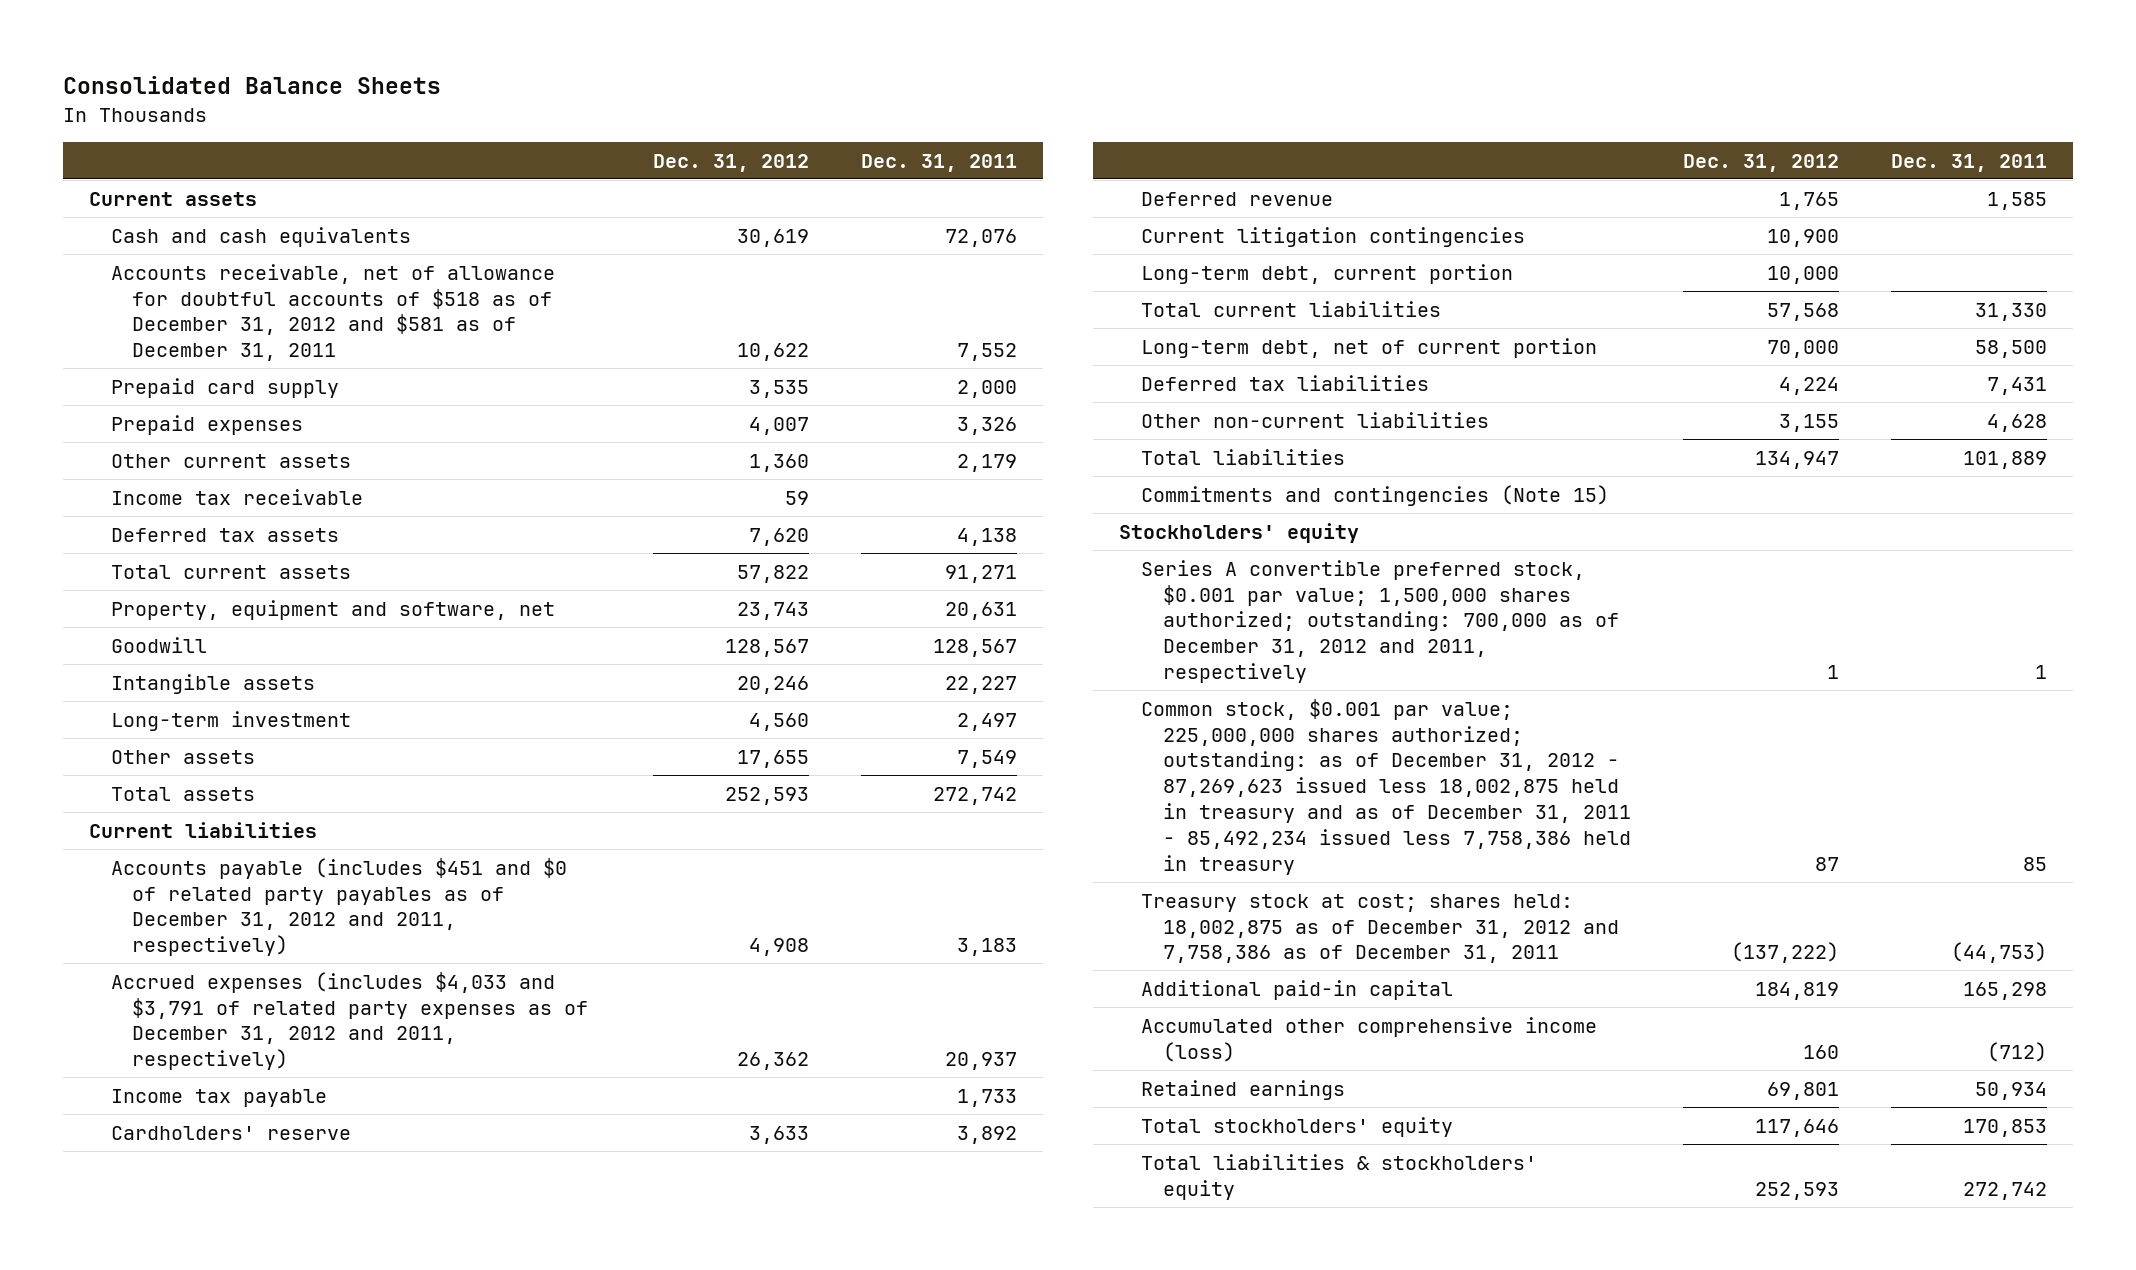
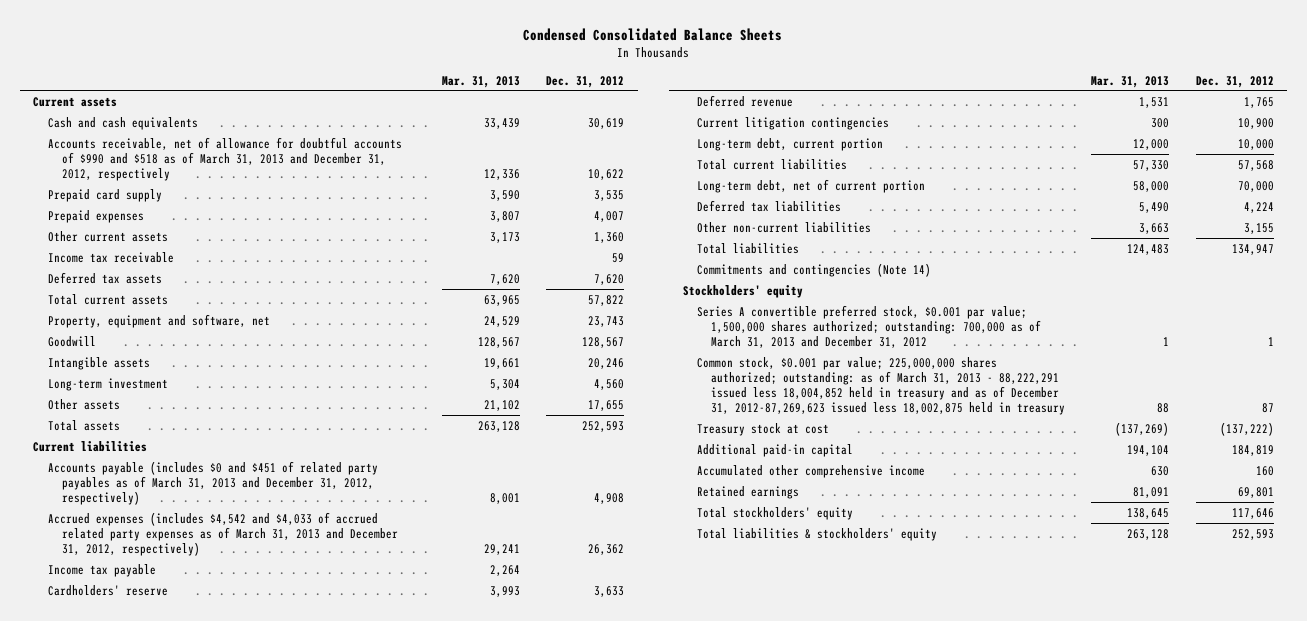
[63,76,442,95] Consolidated Balance Sheets -> [523,27,783,41] Condensed Consolidated Balance Sheets
[860,153,1017,172] Dec. 31, 2011 -> none
none -> [441,75,520,88] Mar. 31, 2013
[110,263,555,362] Accounts receivable, net of allowance for doubtful accounts of $518 as of December 31, 2012 and $581 as of December 31, 2011 -> [47,136,402,181] Accounts receivable, net of allowance for doubtful accounts of $990 and $518 as of March 31, 2013 and December 31, 2012, respectively
[110,857,567,957] Accounts payable (includes $451 and $0 of related party payables as of December 31, 2012 and 2011, respectively) -> [47,460,378,505] Accounts payable (includes $0 and $451 of related party payables as of March 31, 2013 and December 31, 2012, respectively)
[110,971,589,1071] Accrued expenses (includes $4,033 and $3,791 of related party expenses as of December 31, 2012 and 2011, respectively) -> [47,511,398,556] Accrued expenses (includes $4,542 and $4,033 of accrued related party expenses as of March 31, 2013 and December 31, 2012, respectively)
[1141,484,1610,506] Commitments and contingencies (Note 15) -> [696,262,931,277] Commitments and contingencies (Note 14)
[1141,559,1619,684] Series A convertible preferred stock, $0.001 par value; 1,500,000 shares authorized; outstanding: 700,000 as of December 31, 2012 and 2011, respectively -> [696,304,1041,348] Series A convertible preferred stock, $0.001 par value; 1,500,000 shares authorized; outstanding: 700,000 as of March 31, 2013 and December 31, 2012
[1141,698,1631,875] Common stock, $0.001 par value; 225,000,000 shares authorized; outstanding: as of December 31, 2012 - 87,269,623 issued less 18,002,875 held in treasury and as of December 31, 2011 - 85,492,234 issued less 7,758,386 held in treasury -> [696,356,1065,415] Common stock, $0.001 par value; 225,000,000 shares authorized; outstanding: as of March 31, 2013 - 88,222,291 issued less 18,004,852 held in treasury and as of December 31, 2012-87,269,623 issued less 18,002,875 held in treasury
[1141,893,1619,964] Treasury stock at cost; shares held: 18,002,875 as of December 31, 2012 and 7,758,386 as of December 31, 2011 -> [696,422,829,436] Treasury stock at cost
[1141,1016,1598,1062] Accumulated other comprehensive income (loss) -> [696,464,925,478] Accumulated other comprehensive income

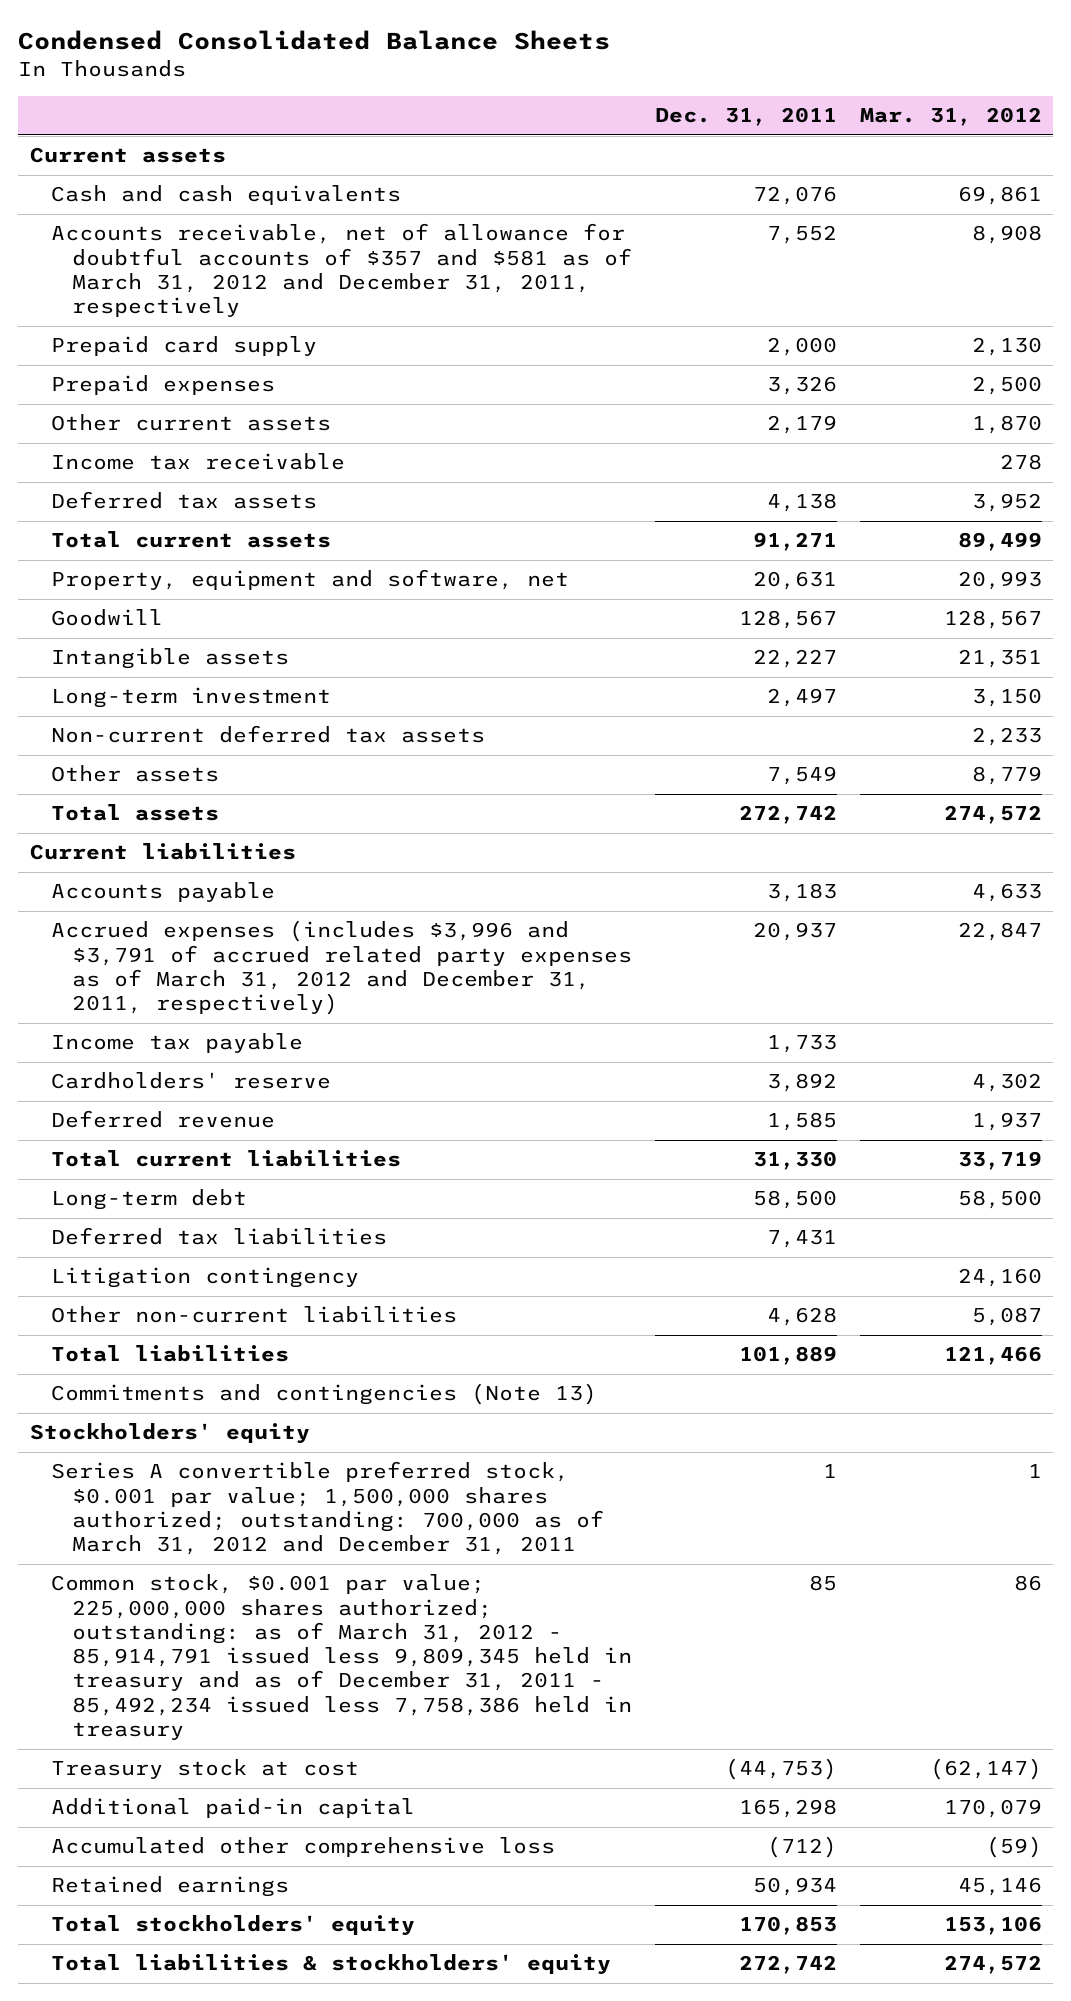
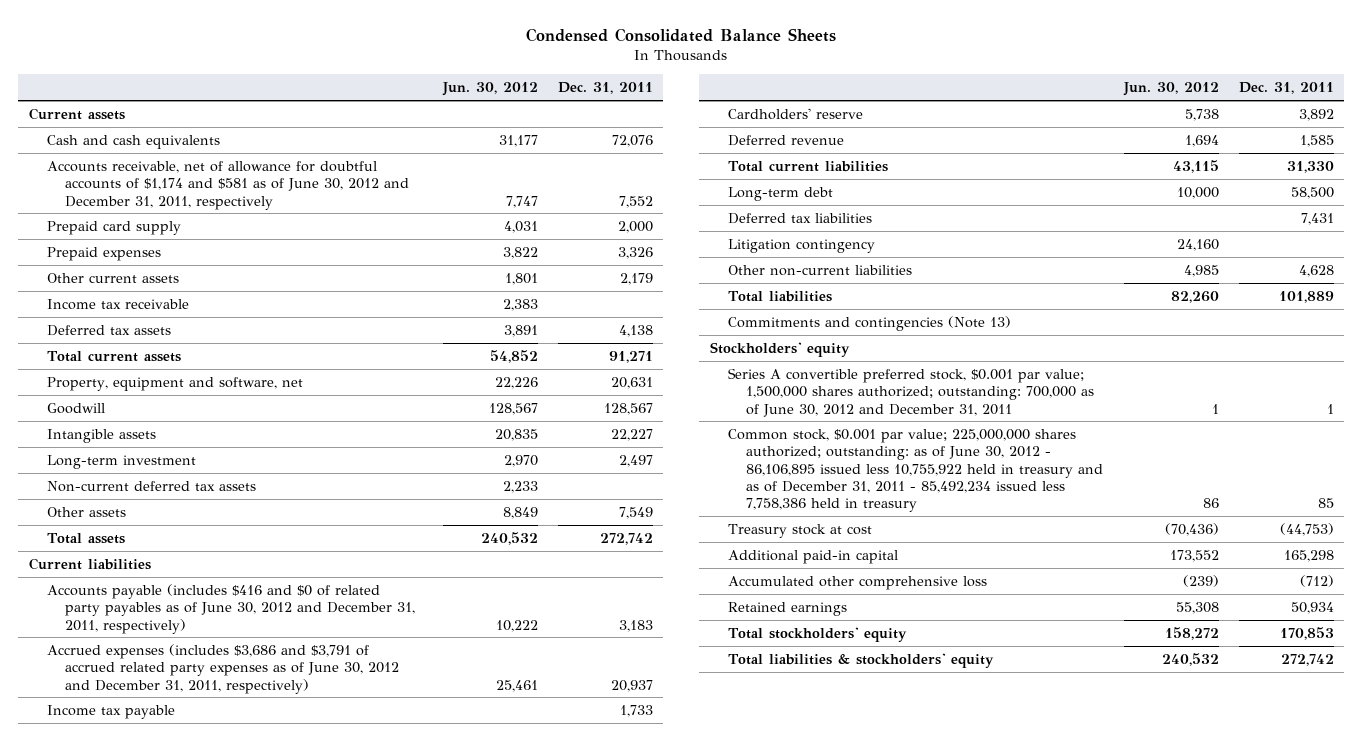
[859,107,1042,127] Mar. 31, 2012 -> none
none -> [441,82,538,97] Jun. 30, 2012
[50,223,632,318] Accounts receivable, net of allowance for doubtful accounts of $357 and $581 as of March 31, 2012 and December 31, 2011, respectively -> [46,160,410,210] Accounts receivable, net of allowance for doubtful accounts of $1,174 and $581 as of June 30, 2012 and December 31, 2011, respectively
[50,882,275,903] Accounts payable -> [46,583,416,634] Accounts payable (includes $416 and $0 of related party payables as of June 30, 2012 and December 31, 2011, respectively)
[50,920,632,1016] Accrued expenses (includes $3,996 and $3,791 of accrued related party expenses as of March 31, 2012 and December 31, 2011, respectively) -> [46,643,400,694] Accrued expenses (includes $3,686 and $3,791 of accrued related party expenses as of June 30, 2012 and December 31, 2011, respectively)
[50,1461,604,1556] Series A convertible preferred stock, $0.001 par value; 1,500,000 shares authorized; outstanding: 700,000 as of March 31, 2012 and December 31, 2011 -> [727,367,1095,417] Series A convertible preferred stock, $0.001 par value; 1,500,000 shares authorized; outstanding: 700,000 as of June 30, 2012 and December 31, 2011
[50,1574,632,1740] Common stock, $0.001 par value; 225,000,000 shares authorized; outstanding: as of March 31, 2012 - 85,914,791 issued less 9,809,345 held in treasury and as of December 31, 2011 - 85,492,234 issued less 7,758,386 held in treasury -> [727,428,1104,513] Common stock, $0.001 par value; 225,000,000 shares authorized; outstanding: as of June 30, 2012 - 86,106,895 issued less 10,755,922 held in treasury and as of December 31, 2011 - 85,492,234 issued less 7,758,386 held in treasury

